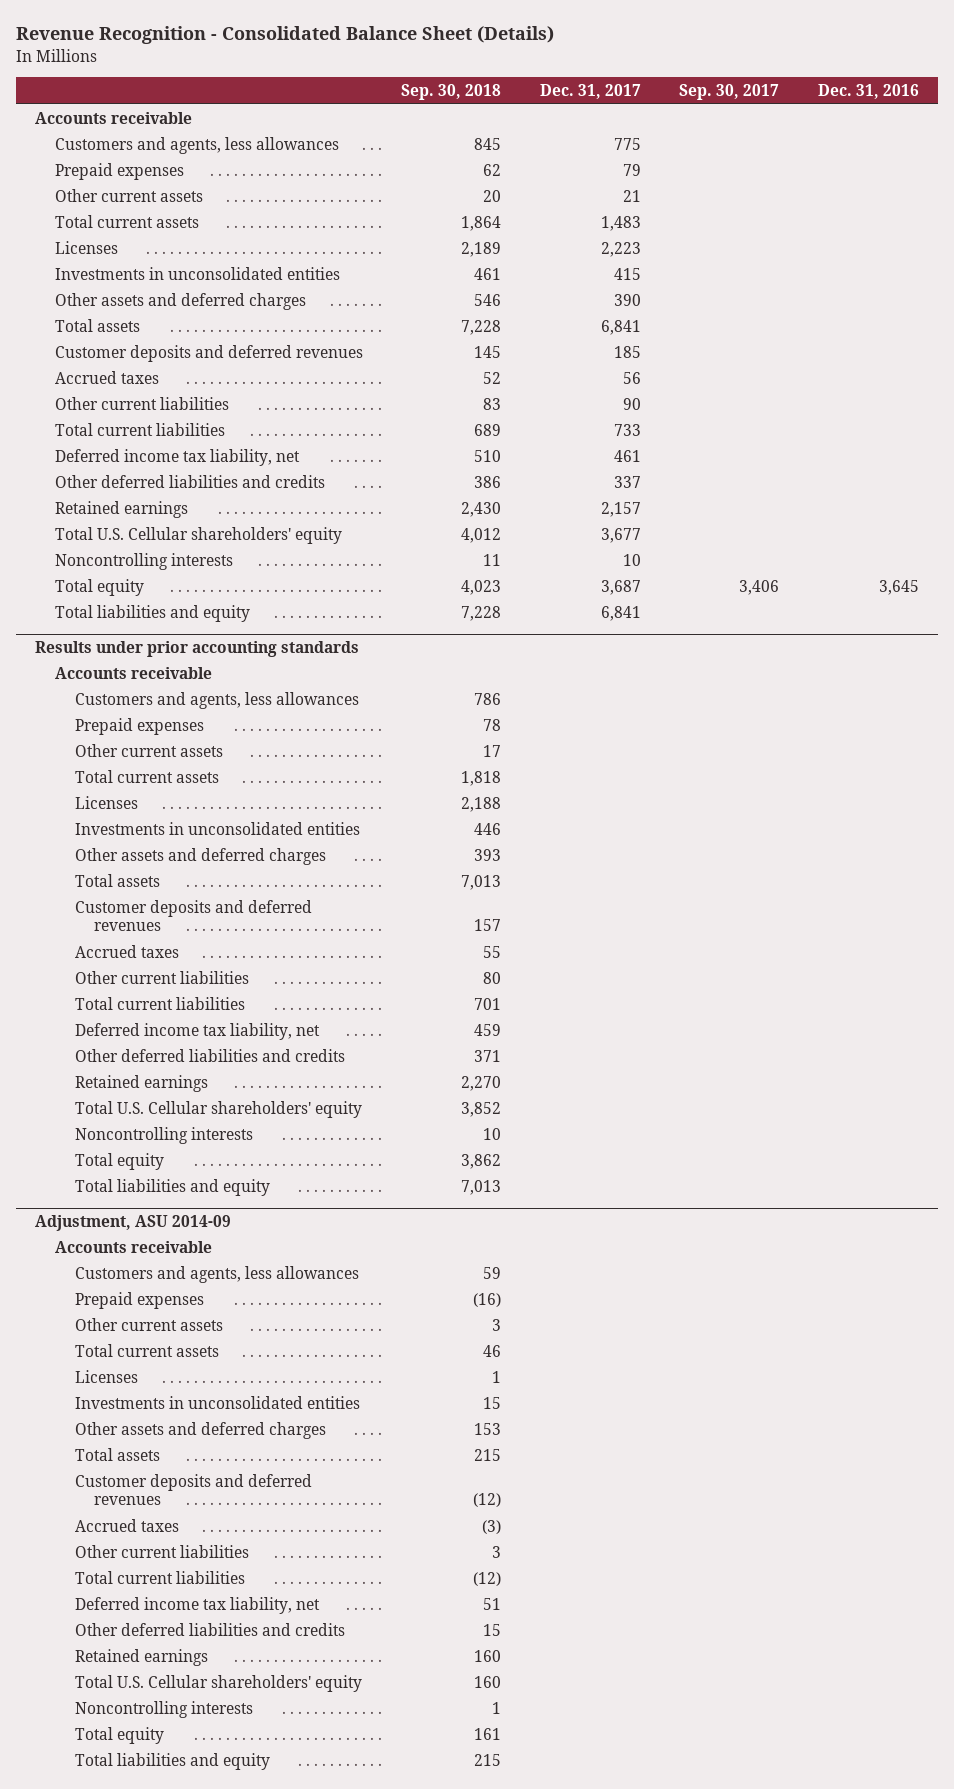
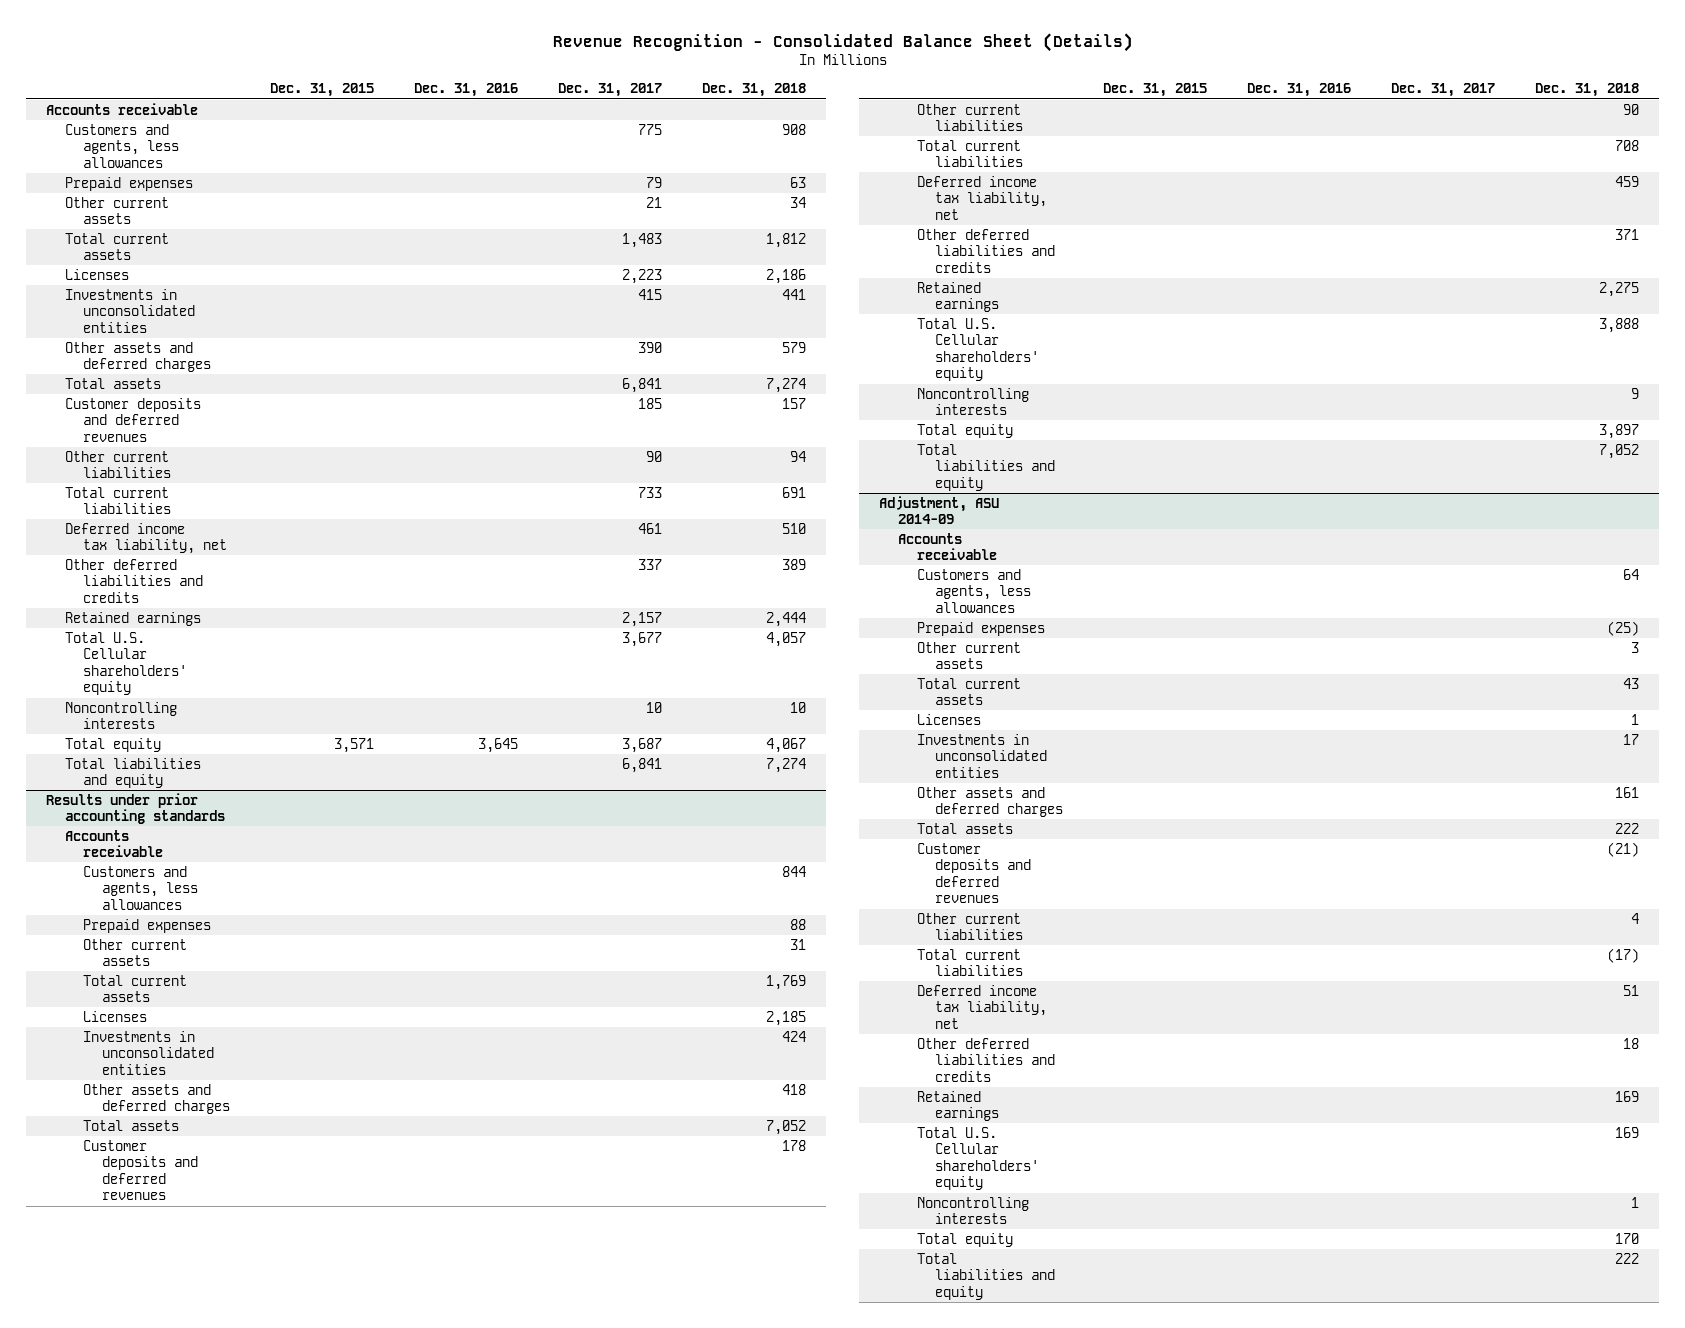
[401,84,502,101] Sep. 30, 2018 -> none
[679,84,780,101] Sep. 30, 2017 -> none
none -> [269,83,374,98] Dec. 31, 2015
none -> [701,83,806,98] Dec. 31, 2018
[54,370,159,384] Accrued taxes -> none
[74,944,179,958] Accrued taxes -> none
[74,1518,179,1532] Accrued taxes -> none

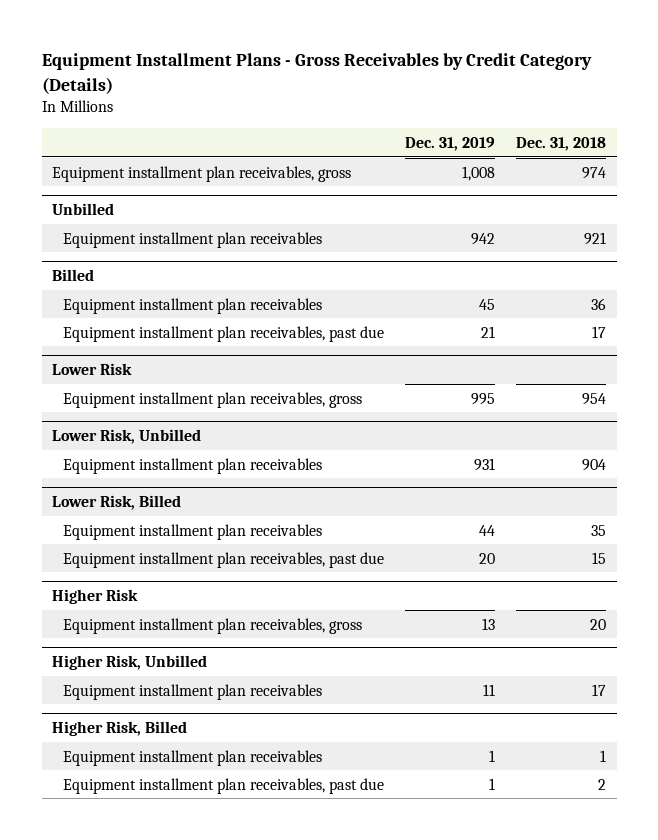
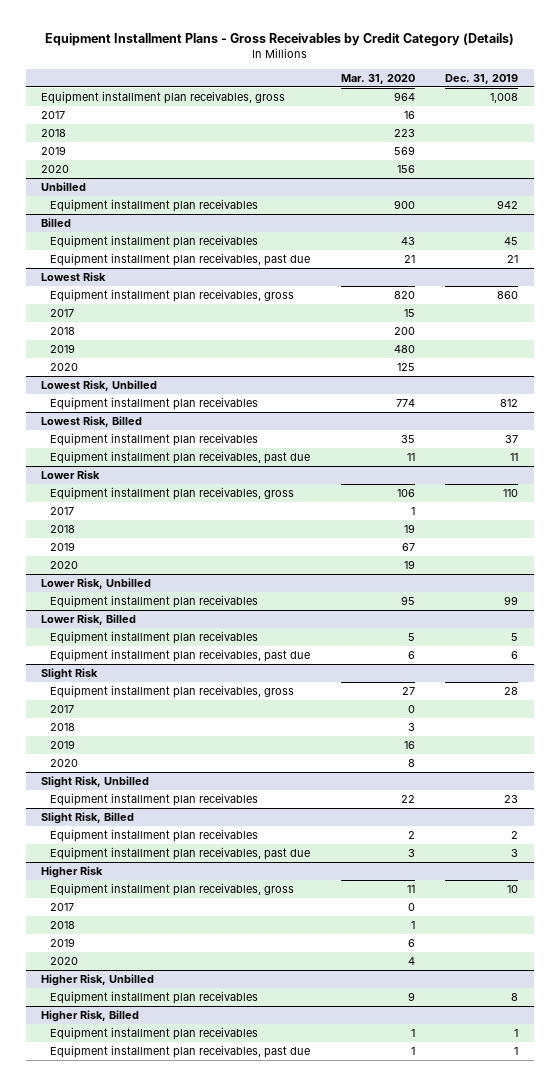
[516,136,607,151] Dec. 31, 2018 -> none
none -> [340,73,415,84] Mar. 31, 2020
none -> [41,110,66,119] 2017
none -> [41,128,67,137] 2018
none -> [41,145,67,155] 2019
none -> [41,164,70,173] 2020
none -> [41,271,107,281] Lowest Risk
none -> [49,288,294,302] Equipment installment plan receivables, gross
none -> [49,308,74,317] 2017
none -> [49,326,75,335] 2018
none -> [49,343,75,353] 2019
none -> [49,362,78,371] 2020
none -> [41,379,158,391] Lowest Risk, Unbilled
none -> [49,396,258,410] Equipment installment plan receivables
none -> [41,415,143,427] Lowest Risk, Billed
none -> [49,432,258,446] Equipment installment plan receivables
none -> [49,450,310,464] Equipment installment plan receivables, past due
[471,392,496,405] 995 -> [503,488,519,497] 110
none -> [49,506,74,515] 2017
none -> [49,524,75,533] 2018
none -> [49,541,75,551] 2019
none -> [49,560,78,569] 2020
[474,457,496,471] 931 -> [504,595,519,605] 99
[479,524,496,536] 44 -> [511,632,519,641] 5
[479,552,496,564] 20 -> [511,650,519,659] 6
none -> [41,667,99,680] Slight Risk
none -> [49,684,294,698] Equipment installment plan receivables, gross
none -> [49,704,74,713] 2017
none -> [49,722,75,731] 2018
none -> [49,739,75,749] 2019
none -> [49,758,78,767] 2020
none -> [41,775,150,788] Slight Risk, Unbilled
none -> [49,792,258,806] Equipment installment plan receivables
none -> [41,811,135,824] Slight Risk, Billed
none -> [49,828,258,842] Equipment installment plan receivables
none -> [49,846,310,860] Equipment installment plan receivables, past due
[482,617,496,630] 13 -> [507,884,519,893] 10
none -> [49,902,74,911] 2017
none -> [49,920,75,929] 2018
none -> [49,937,75,947] 2019
none -> [49,956,78,965] 2020
[483,683,496,696] 11 -> [511,992,519,1001] 8

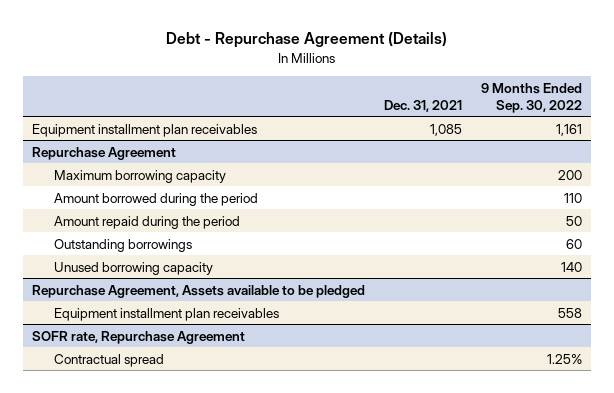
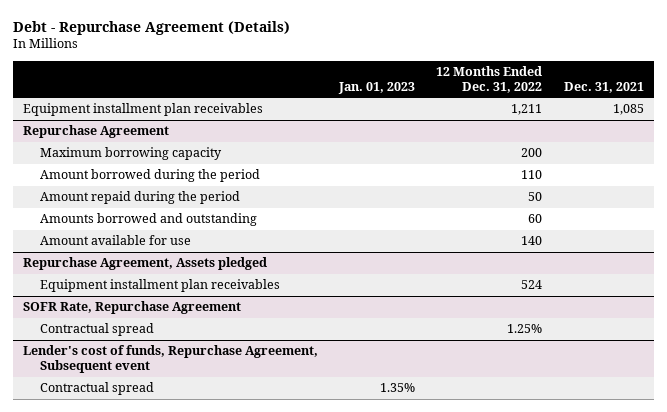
[480,82,582,113] 9 Months Ended Sep. 30, 2022 -> none
none -> [338,81,416,94] Jan. 01, 2023
none -> [436,65,543,93] 12 Months Ended Dec. 31, 2022
[53,238,192,252] Outstanding borrowings -> none
none -> [39,213,257,227] Amounts borrowed and outstanding
[53,261,213,275] Unused borrowing capacity -> [39,235,191,246] Amount available for use
[32,284,366,298] Repurchase Agreement, Assets available to be pledged -> [23,257,268,271] Repurchase Agreement, Assets pledged
[32,330,246,344] SOFR rate, Repurchase Agreement -> [23,301,242,315] SOFR Rate, Repurchase Agreement
none -> [23,345,319,374] Lender's cost of funds, Repurchase Agreement, Subsequent event
none -> [39,382,154,396] Contractual spread

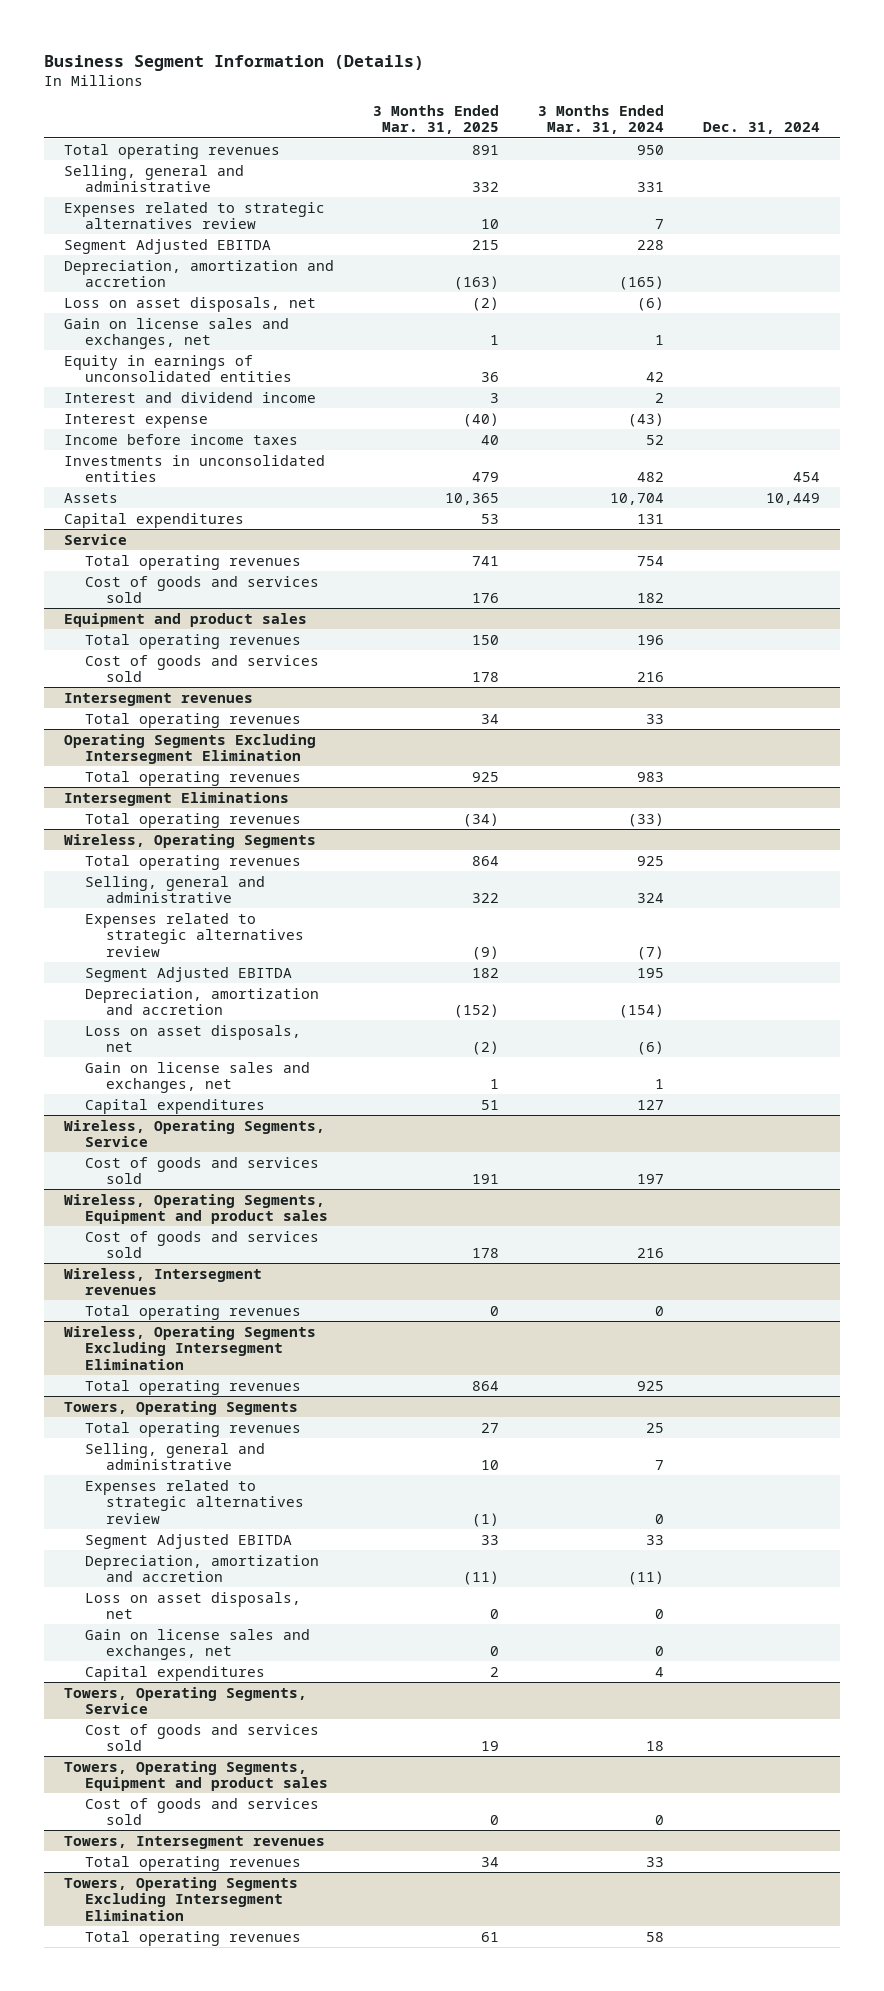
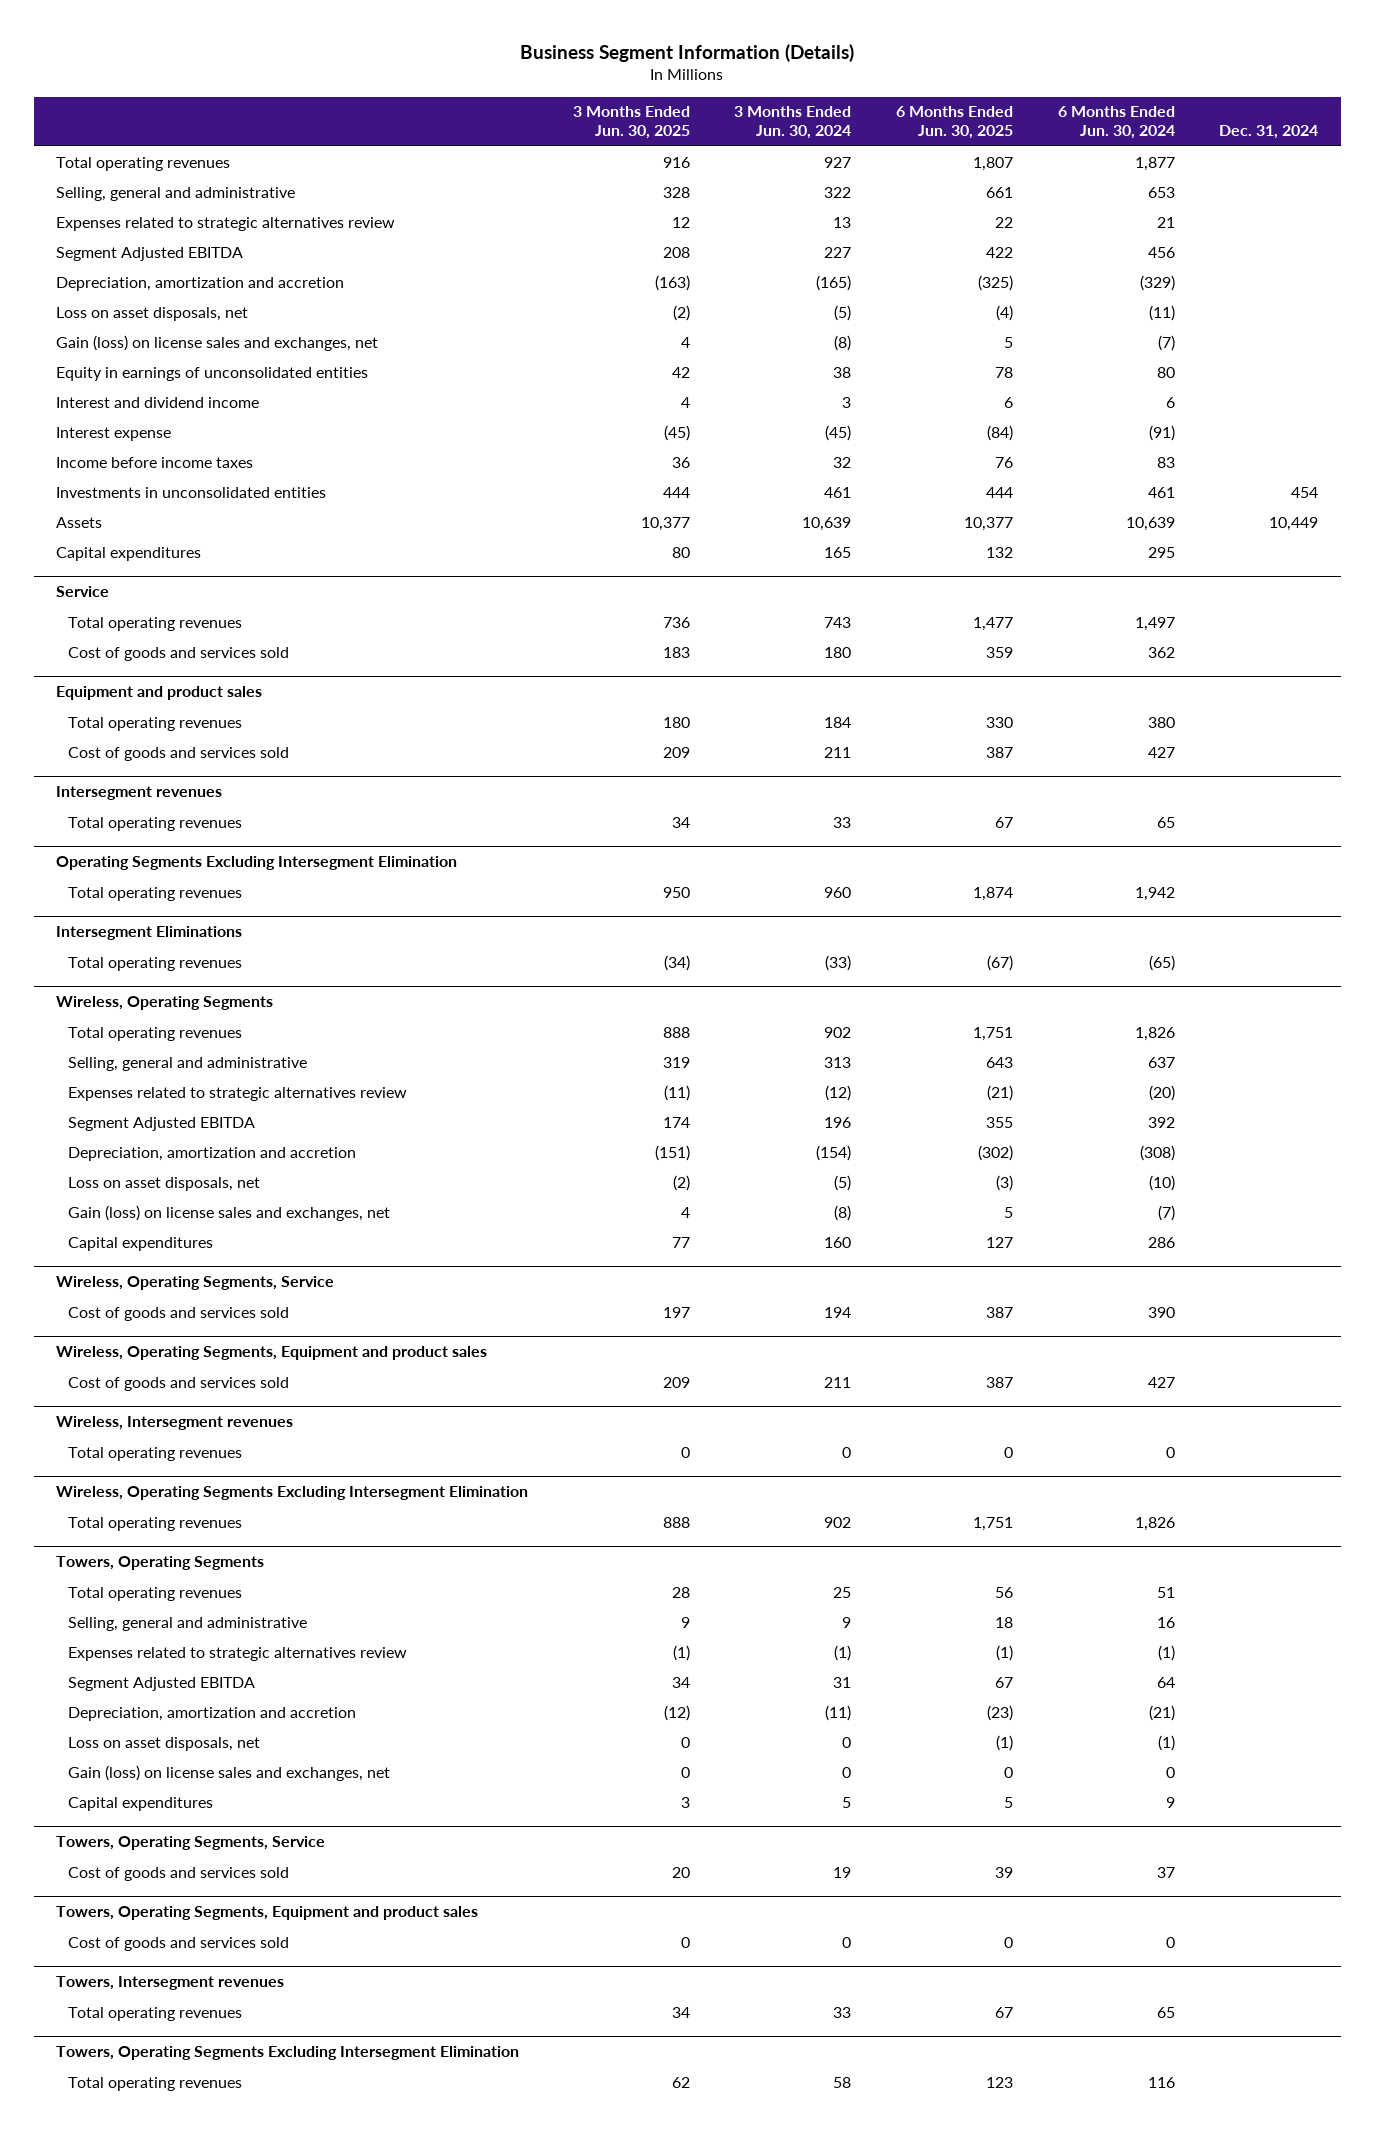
[373,104,500,135] 3 Months Ended Mar. 31, 2025 -> none
[538,104,665,135] 3 Months Ended Mar. 31, 2024 -> none
none -> [572,106,690,140] 3 Months Ended Jun. 30, 2025
none -> [734,106,852,140] 3 Months Ended Jun. 30, 2024
none -> [896,106,1014,140] 6 Months Ended Jun. 30, 2025
none -> [1057,106,1175,140] 6 Months Ended Jun. 30, 2024
[63,317,289,350] Gain on license sales and exchanges, net -> [56,334,379,351] Gain (loss) on license sales and exchanges, net
[85,1061,311,1094] Gain on license sales and exchanges, net -> [68,1204,391,1221] Gain (loss) on license sales and exchanges, net
[85,1628,311,1661] Gain on license sales and exchanges, net -> [68,1764,391,1781] Gain (loss) on license sales and exchanges, net

